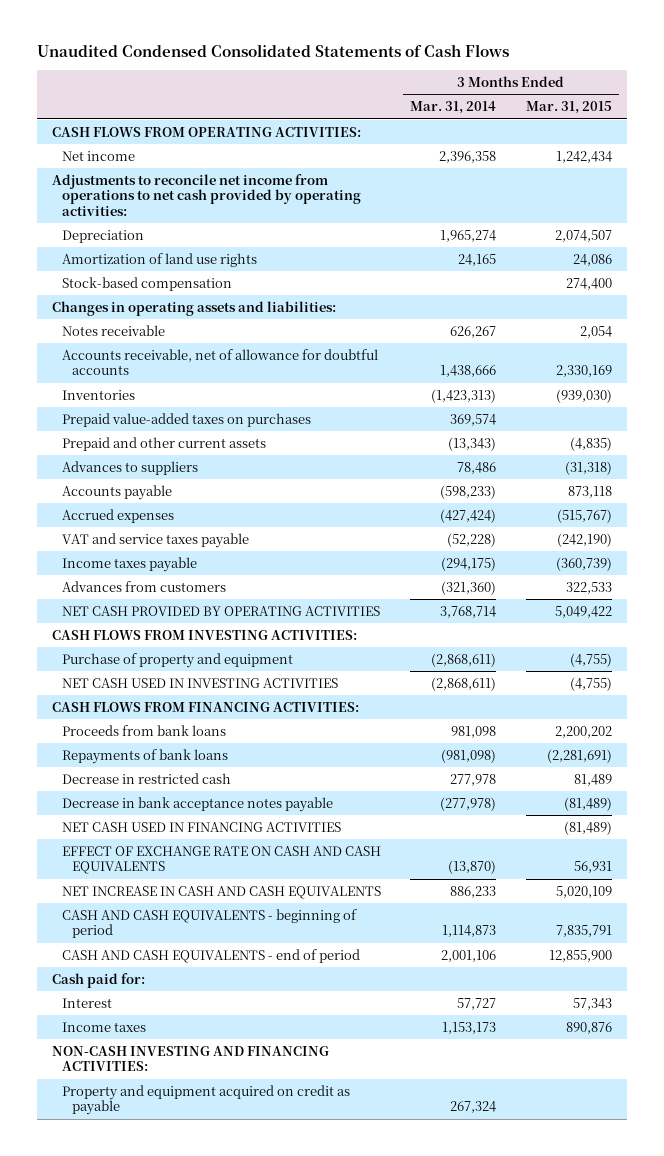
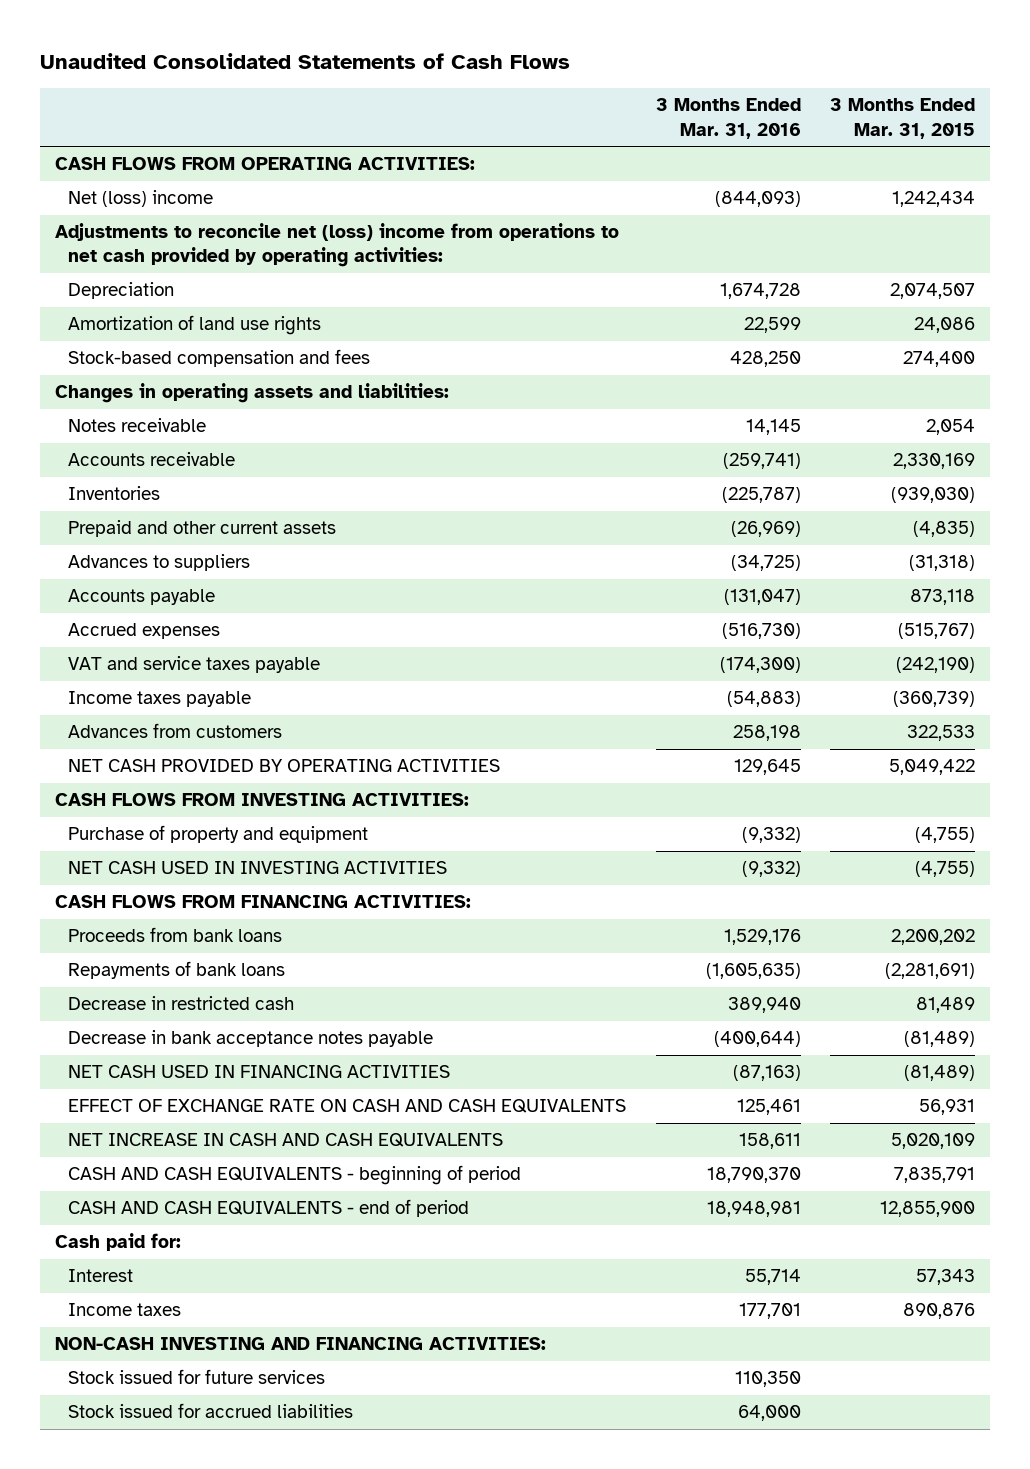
[36,43,509,57] Unaudited Condensed Consolidated Statements of Cash Flows -> [40,53,571,70] Unaudited Consolidated Statements of Cash Flows
[410,101,497,115] Mar. 31, 2014 -> none
none -> [655,98,801,139] 3 Months Ended Mar. 31, 2016
[61,150,135,161] Net income -> [68,190,214,208] Net (loss) income
[51,173,361,216] Adjustments to reconcile net income from operations to net cash provided by operating activities: -> [54,223,619,268] Adjustments to reconcile net (loss) income from operations to net cash provided by operating activities:
[61,276,232,291] Stock-based compensation -> [68,349,371,368] Stock-based compensation and fees
[61,348,378,376] Accounts receivable, net of allowance for doubtful accounts -> [68,452,236,467] Accounts receivable
[61,412,311,427] Prepaid value-added taxes on purchases -> none
[61,1084,350,1116] Property and equipment acquired on credit as payable -> none
none -> [68,1369,326,1385] Stock issued for future services
none -> [68,1403,354,1419] Stock issued for accrued liabilities

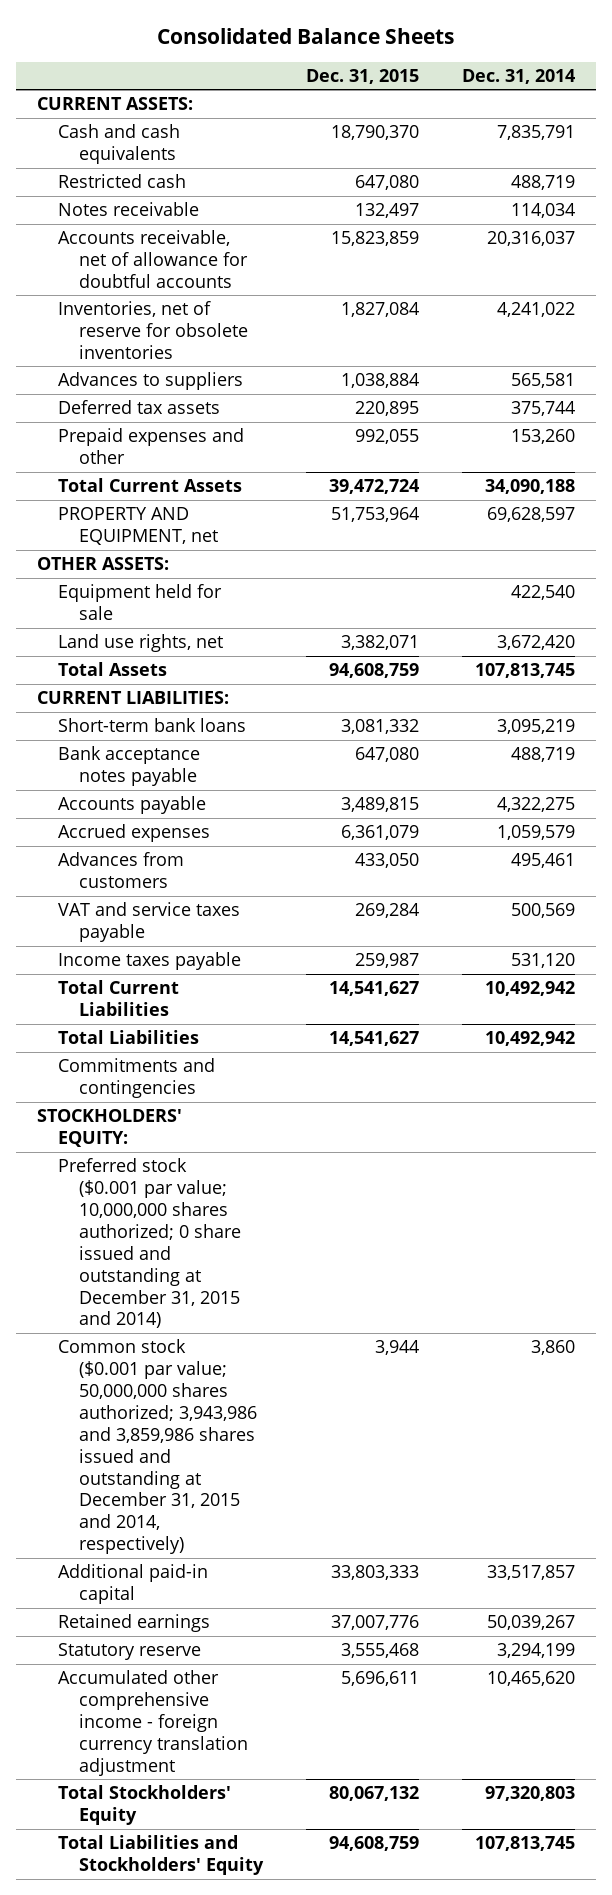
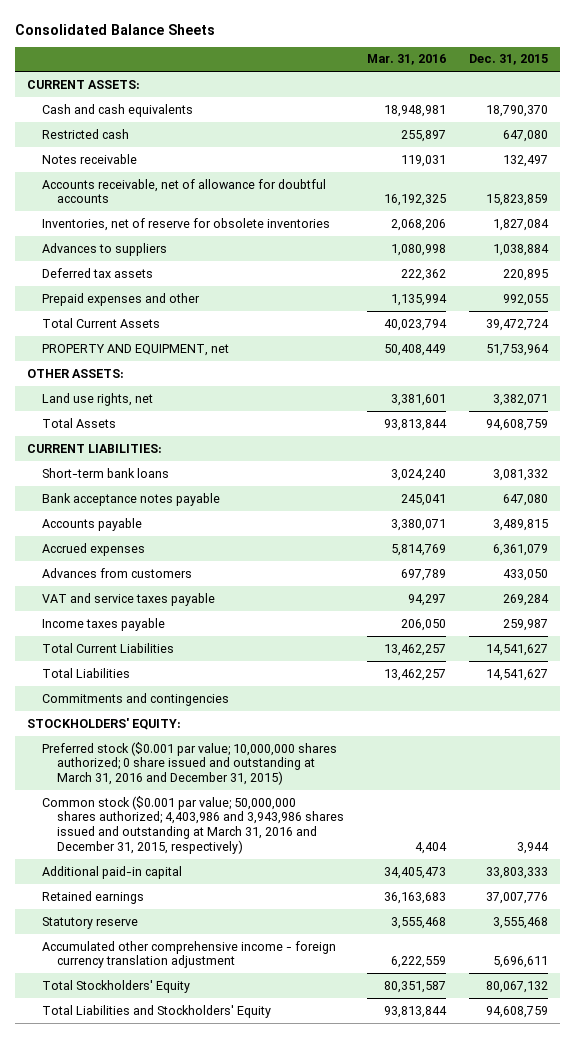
[461,68,575,84] Dec. 31, 2014 -> none
none -> [367,54,447,66] Mar. 31, 2016
[58,584,223,621] Equipment held for sale -> none
[58,1158,242,1329] Preferred stock ($0.001 par value; 10,000,000 shares authorized; 0 share issued and outstanding at December 31, 2015 and 2014) -> [42,741,338,786] Preferred stock ($0.001 par value; 10,000,000 shares authorized; 0 share issued and outstanding at March 31, 2016 and December 31, 2015)
[58,1339,258,1555] Common stock ($0.001 par value; 50,000,000 shares authorized; 3,943,986 and 3,859,986 shares issued and outstanding at December 31, 2015 and 2014, respectively) -> [42,795,345,854] Common stock ($0.001 par value; 50,000,000 shares authorized; 4,403,986 and 3,943,986 shares issued and outstanding at March 31, 2016 and December 31, 2015, respectively)

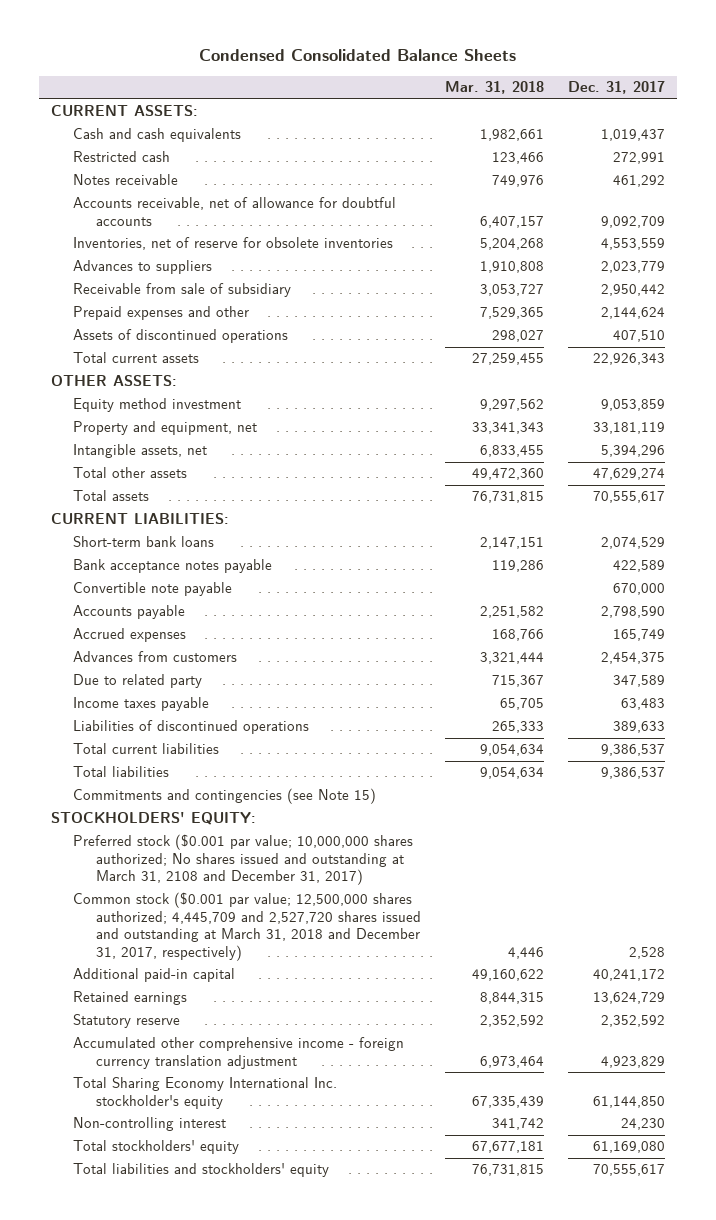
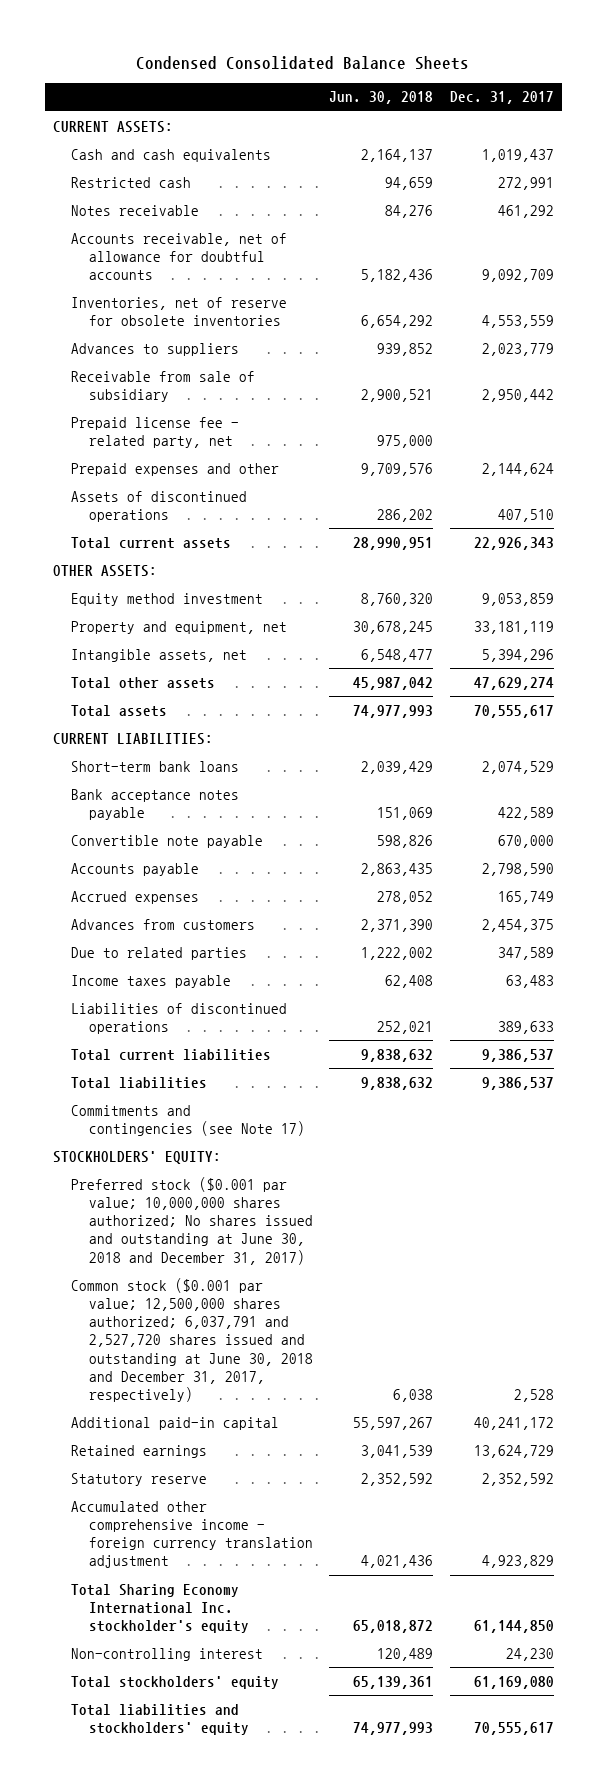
[444,81,544,95] Mar. 31, 2018 -> none
none -> [329,91,434,105] Jun. 30, 2018
none -> [71,416,240,448] Prepaid license fee - related party, net
[73,674,203,689] Due to related party -> [71,946,248,960] Due to related parties
[73,788,377,805] Commitments and contingencies (see Note 15) -> [71,1104,306,1136] Commitments and contingencies (see Note 17)
[73,834,414,886] Preferred stock ($0.001 par value; 10,000,000 shares authorized; No shares issued and outstanding at March 31, 2108 and December 31, 2017) -> [71,1176,314,1265] Preferred stock ($0.001 par value; 10,000,000 shares authorized; No shares issued and outstanding at June 30, 2018 and December 31, 2017)
[73,892,421,961] Common stock ($0.001 par value; 12,500,000 shares authorized; 4,445,709 and 2,527,720 shares issued and outstanding at March 31, 2018 and December 31, 2017, respectively) -> [71,1277,314,1403] Common stock ($0.001 par value; 12,500,000 shares authorized; 6,037,791 and 2,527,720 shares issued and outstanding at June 30, 2018 and December 31, 2017, respectively)

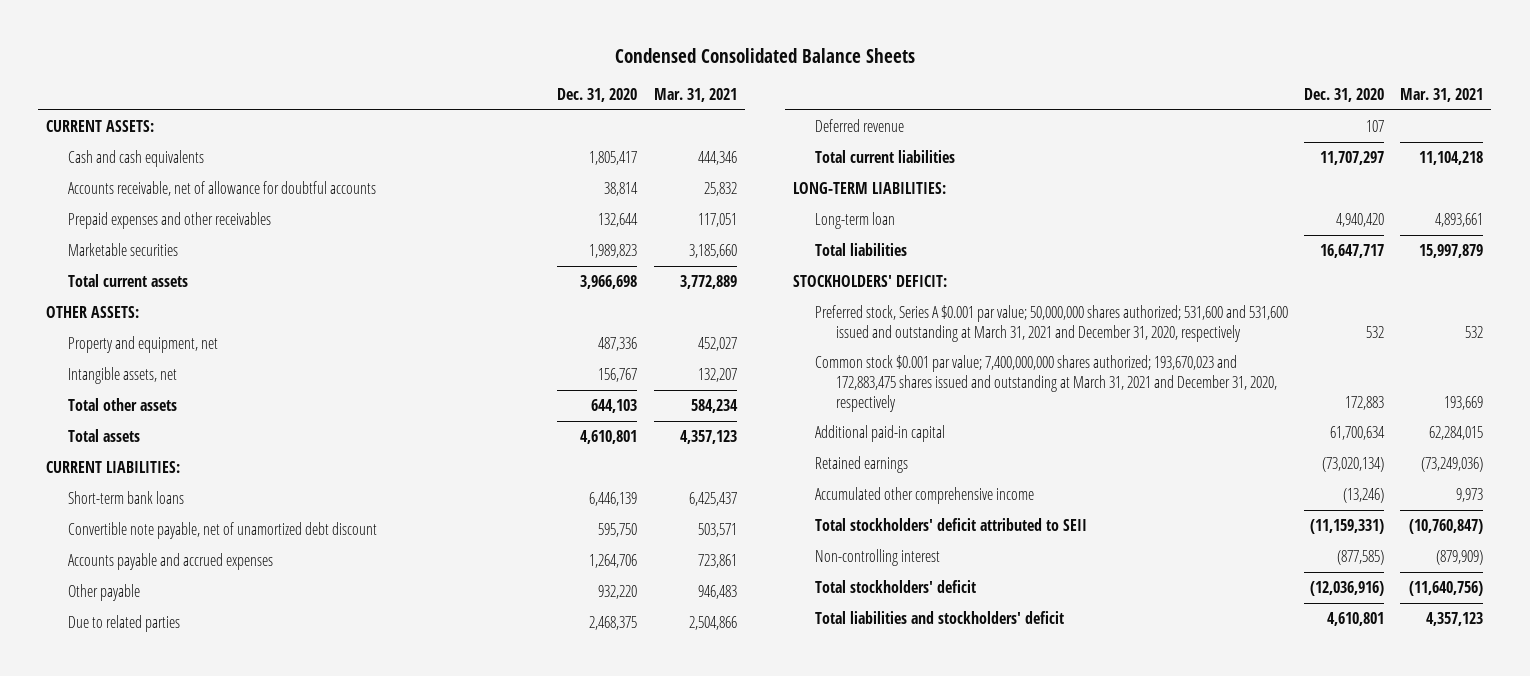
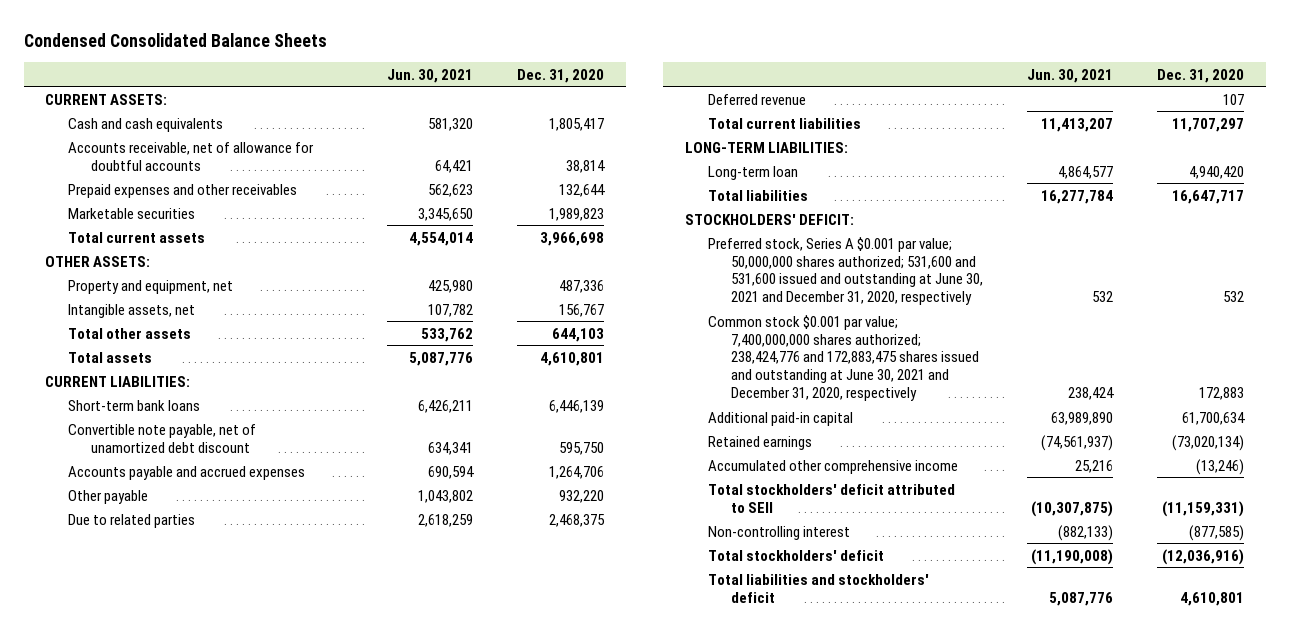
[653,88,737,103] Mar. 31, 2021 -> none
none -> [386,68,473,83] Jun. 30, 2021
[814,304,1288,342] Preferred stock, Series A $0.001 par value; 50,000,000 shares authorized; 531,600 and 531,600 issued and outstanding at March 31, 2021 and December 31, 2020, respectively -> [708,236,983,306] Preferred stock, Series A $0.001 par value; 50,000,000 shares authorized; 531,600 and 531,600 issued and outstanding at June 30, 2021 and December 31, 2020, respectively
[814,354,1278,412] Common stock $0.001 par value; 7,400,000,000 shares authorized; 193,670,023 and 172,883,475 shares issued and outstanding at March 31, 2021 and December 31, 2020, respectively -> [708,314,979,402] Common stock $0.001 par value; 7,400,000,000 shares authorized; 238,424,776 and 172,883,475 shares issued and outstanding at June 30, 2021 and December 31, 2020, respectively

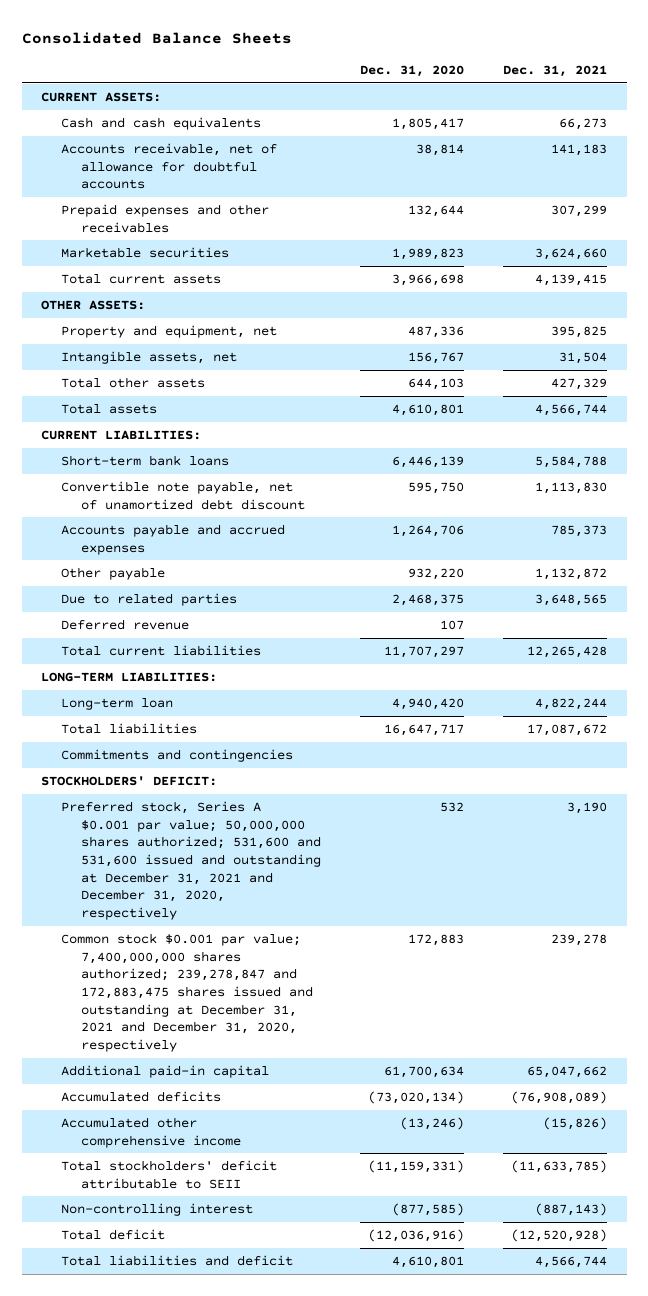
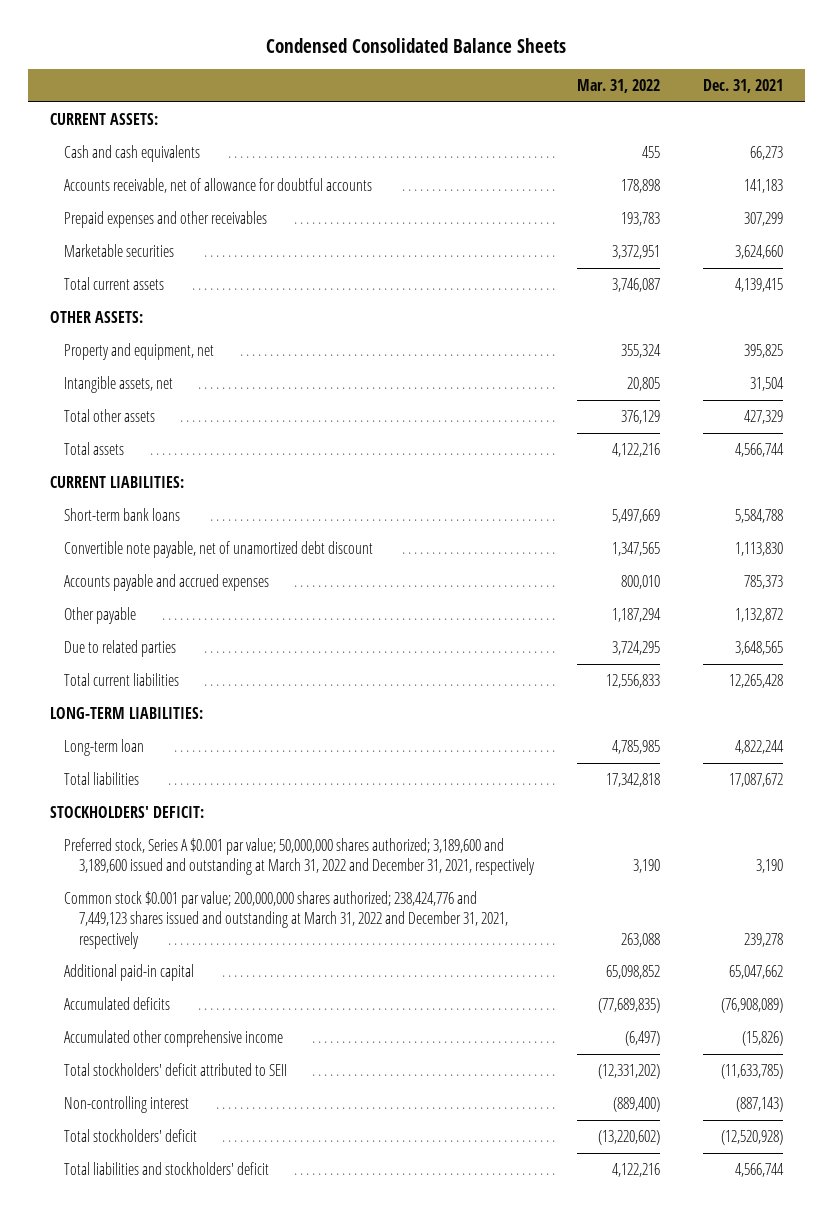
[21,32,292,45] Consolidated Balance Sheets -> [266,38,567,54] Condensed Consolidated Balance Sheets
[359,65,464,78] Dec. 31, 2020 -> none
none -> [576,79,660,94] Mar. 31, 2022
[60,618,189,630] Deferred revenue -> none
[60,748,293,762] Commitments and contingencies -> none
[60,800,321,921] Preferred stock, Series A $0.001 par value; 50,000,000 shares authorized; 531,600 and 531,600 issued and outstanding at December 31, 2021 and December 31, 2020, respectively -> [64,837,535,876] Preferred stock, Series A $0.001 par value; 50,000,000 shares authorized; 3,189,600 and 3,189,600 issued and outstanding at March 31, 2022 and December 31, 2021, respectively
[60,932,313,1053] Common stock $0.001 par value; 7,400,000,000 shares authorized; 239,278,847 and 172,883,475 shares issued and outstanding at December 31, 2021 and December 31, 2020, respectively -> [64,890,508,949] Common stock $0.001 par value; 200,000,000 shares authorized; 238,424,776 and 7,449,123 shares issued and outstanding at March 31, 2022 and December 31, 2021, respectively
[60,1159,277,1189] Total stockholders' deficit attributable to SEII -> [64,1062,288,1076] Total stockholders' deficit attributed to SEII
[60,1228,165,1240] Total deficit -> [64,1128,198,1142] Total stockholders' deficit
[60,1254,293,1266] Total liabilities and deficit -> [64,1161,270,1175] Total liabilities and stockholders' deficit

